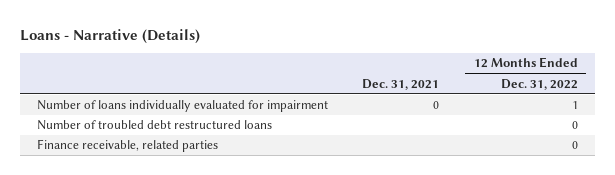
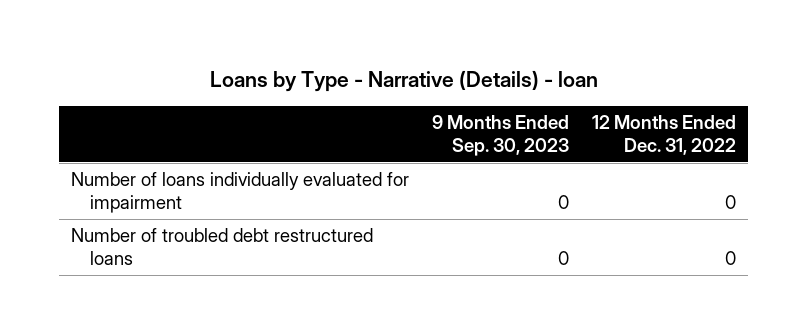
[19,28,200,44] Loans - Narrative (Details) -> [209,70,598,93] Loans by Type - Narrative (Details) - loan
[362,78,440,90] Dec. 31, 2021 -> none
none -> [432,114,570,156] 9 Months Ended Sep. 30, 2023
[571,101,578,110] 1 -> [725,195,737,210] 0
[36,139,218,153] Finance receivable, related parties -> none

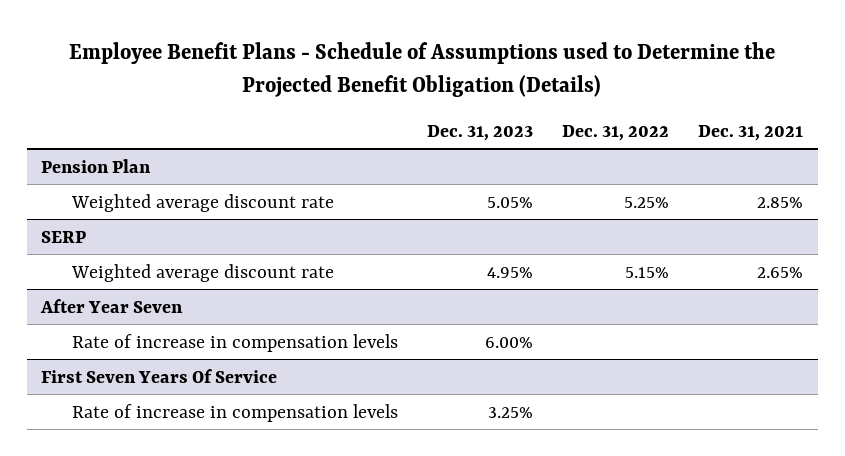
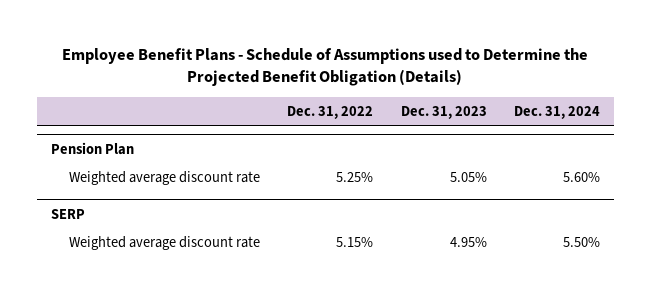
[698,124,804,141] Dec. 31, 2021 -> none
none -> [513,105,600,119] Dec. 31, 2024
[40,298,184,313] After Year Seven -> none
[72,333,399,352] Rate of increase in compensation levels -> none
[41,368,278,383] First Seven Years Of Service -> none
[72,403,399,422] Rate of increase in compensation levels -> none

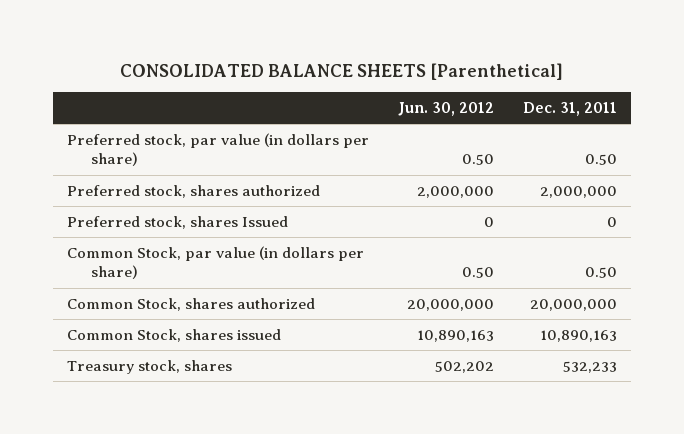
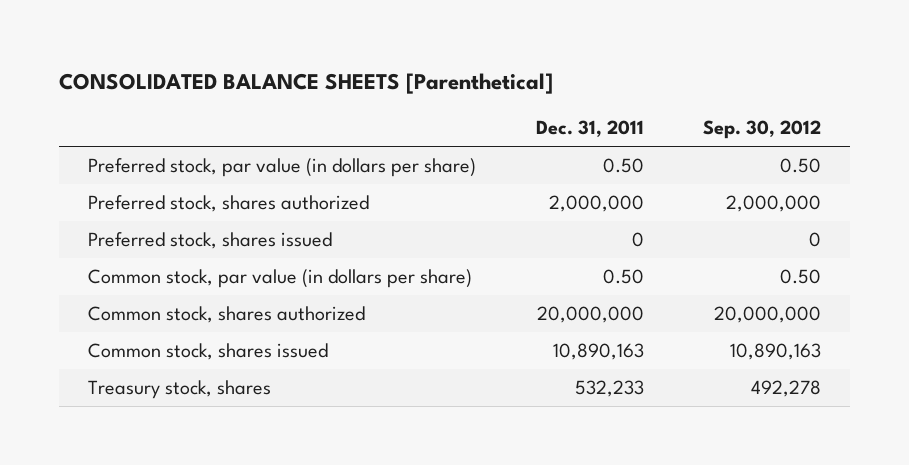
[398,101,495,116] Jun. 30, 2012 -> none
none -> [702,120,821,140] Sep. 30, 2012
[67,215,289,229] Preferred stock, shares Issued -> [88,232,333,250] Preferred stock, shares issued
[67,245,365,280] Common Stock, par value (in dollars per share) -> [88,269,473,289] Common stock, par value (in dollars per share)
[67,297,316,311] Common Stock, shares authorized -> [88,306,366,324] Common stock, shares authorized
[67,328,282,342] Common Stock, shares issued -> [88,343,329,361] Common stock, shares issued

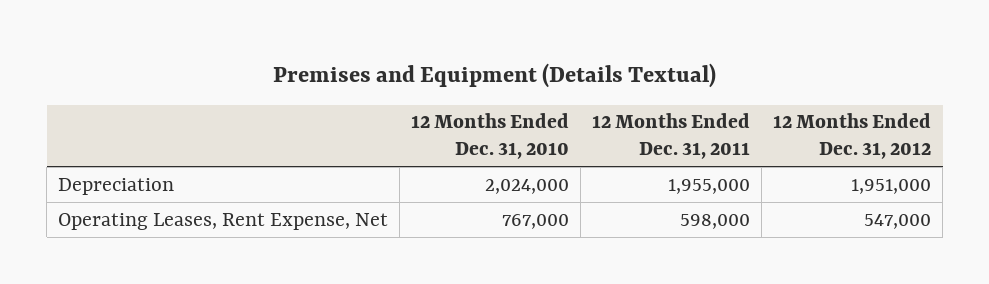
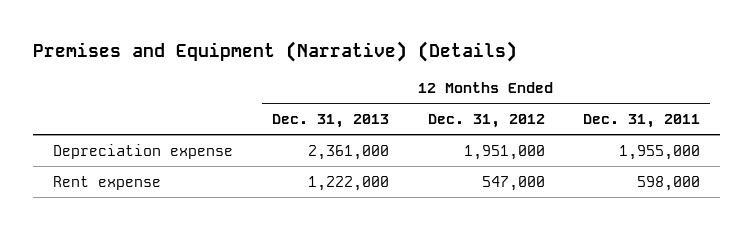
[272,63,716,89] Premises and Equipment (Details Textual) -> [33,40,518,62] Premises and Equipment (Narrative) (Details)
[411,113,570,160] 12 Months Ended Dec. 31, 2010 -> none
none -> [271,113,389,128] Dec. 31, 2013
[58,177,175,195] Depreciation -> [52,143,233,159] Depreciation expense
[58,212,389,230] Operating Leases, Rent Expense, Net -> [52,175,161,190] Rent expense

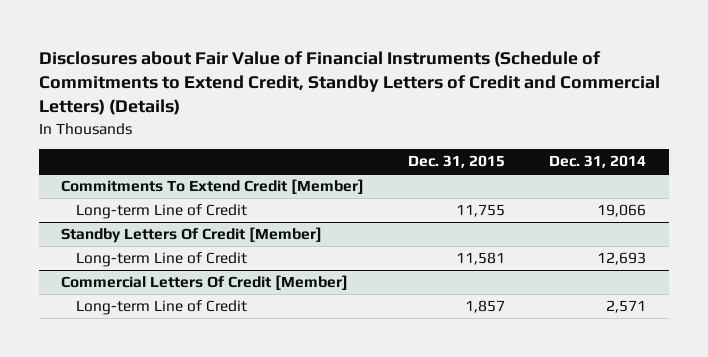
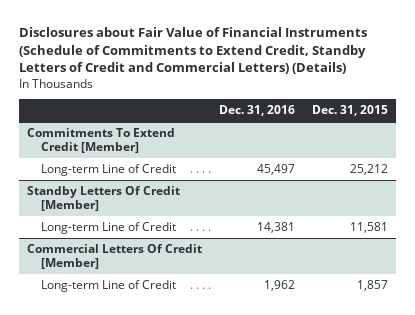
[549,155,647,169] Dec. 31, 2014 -> none
none -> [218,105,295,117] Dec. 31, 2016
[456,204,506,218] 11,755 -> [349,164,388,176] 25,212

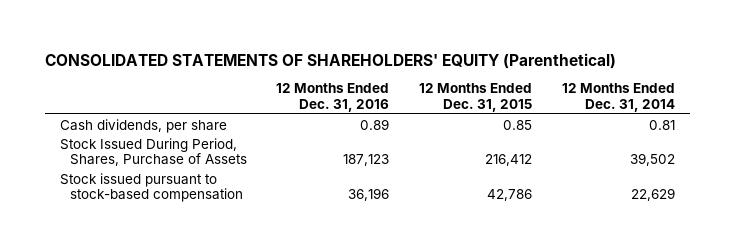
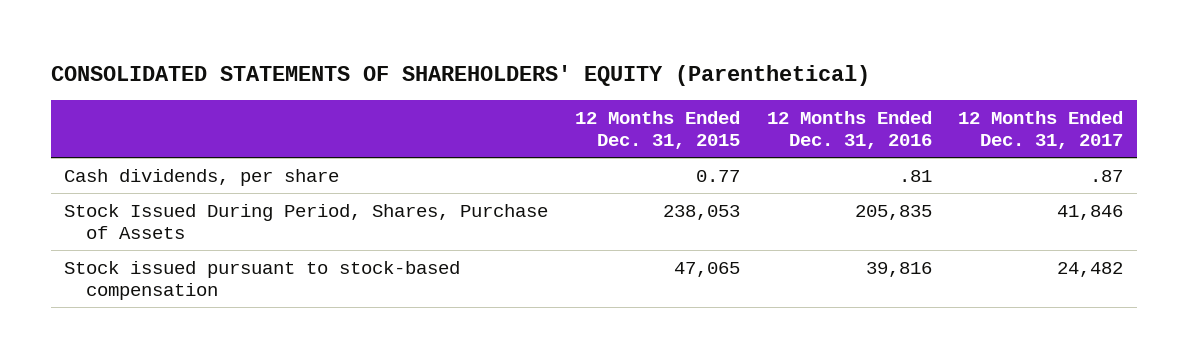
[562,83,676,112] 12 Months Ended Dec. 31, 2014 -> none
none -> [958,110,1124,149] 12 Months Ended Dec. 31, 2017
[360,118,390,130] 0.89 -> [898,169,932,182] .81
[503,119,533,130] 0.85 -> [696,169,741,182] 0.77
[343,153,390,166] 187,123 -> [854,204,932,220] 205,835
[485,153,533,166] 216,412 -> [663,204,741,220] 238,053
[348,187,390,201] 36,196 -> [865,261,932,277] 39,816
[487,188,533,201] 42,786 -> [674,261,741,277] 47,065

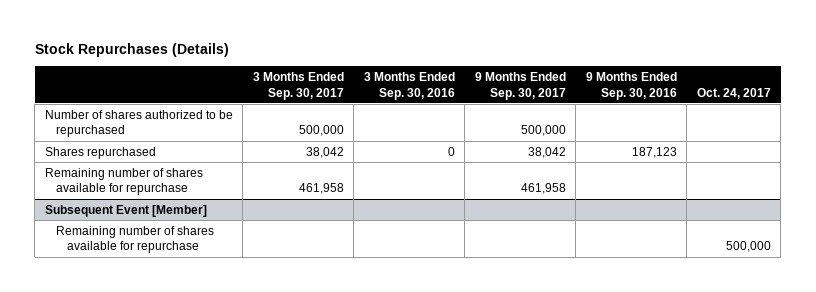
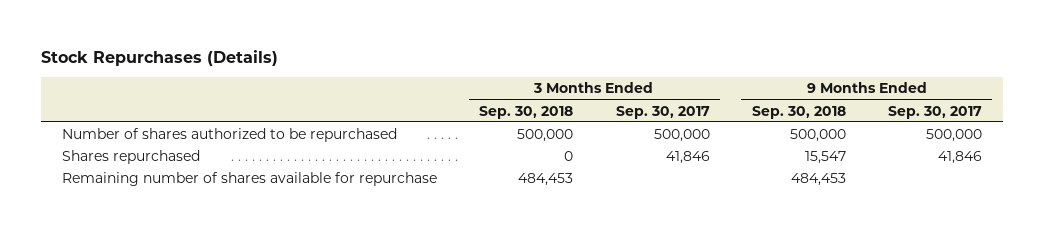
[363,71,455,100] 3 Months Ended Sep. 30, 2016 -> none
[585,71,677,100] 9 Months Ended Sep. 30, 2016 -> none
[696,87,771,99] Oct. 24, 2017 -> none
none -> [479,105,574,119] Sep. 30, 2018
none -> [751,105,846,119] Sep. 30, 2018
[44,167,203,196] Remaining number of shares available for repurchase -> none
[44,204,207,217] Subsequent Event [Member] -> none
[305,146,344,158] 38,042 -> [665,151,710,165] 41,846
[527,146,566,158] 38,042 -> [937,151,982,165] 41,846

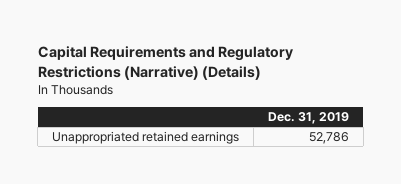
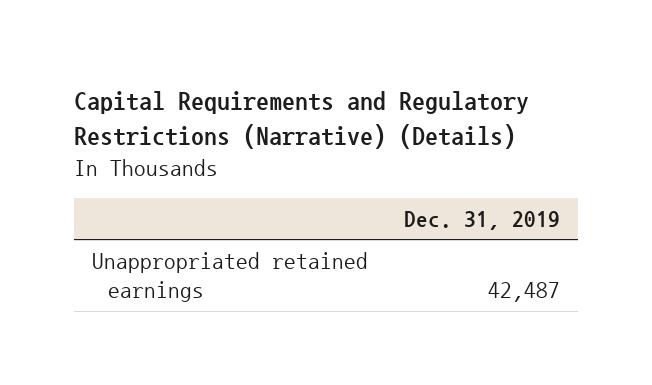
[308,132,349,145] 52,786 -> [487,282,560,303] 42,487

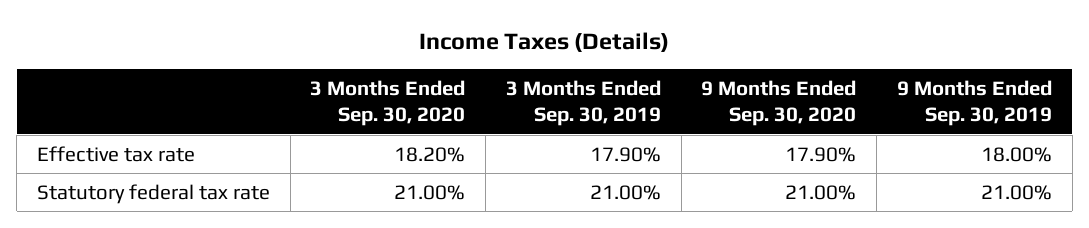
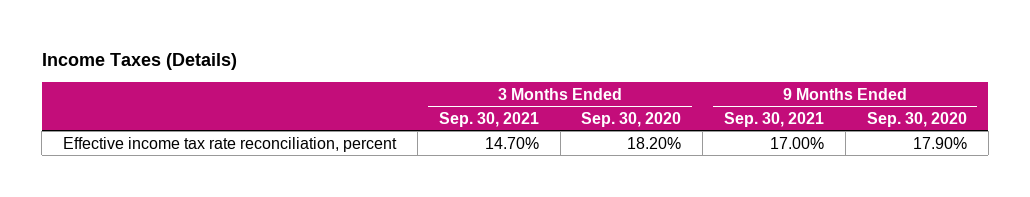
[505,79,661,127] 3 Months Ended Sep. 30, 2019 -> none
[897,79,1053,127] 9 Months Ended Sep. 30, 2019 -> none
none -> [438,111,539,127] Sep. 30, 2021
none -> [724,111,825,127] Sep. 30, 2021
[36,183,270,204] Statutory federal tax rate -> none
[36,145,195,162] Effective tax rate -> [63,136,398,152] Effective income tax rate reconciliation, percent

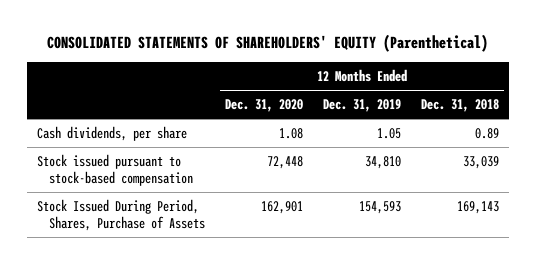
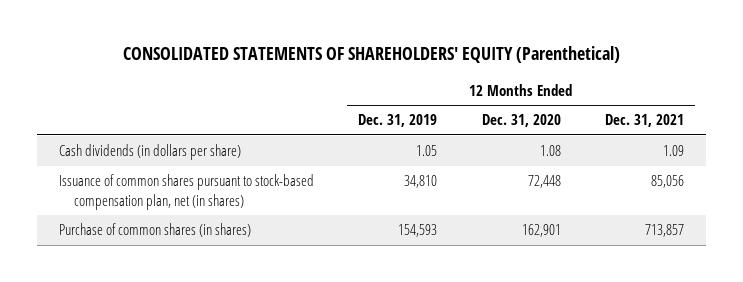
[421,99,500,113] Dec. 31, 2018 -> none
none -> [605,114,685,128] Dec. 31, 2021
[36,125,187,141] Cash dividends, per share -> [58,144,241,161] Cash dividends (in dollars per share)
[36,153,193,186] Stock issued pursuant to stock-based compensation -> [58,174,314,210] Issuance of common shares pursuant to stock-based compensation plan, net (in shares)
[36,198,205,231] Stock Issued During Period, Shares, Purchase of Assets -> [58,223,251,238] Purchase of common shares (in shares)

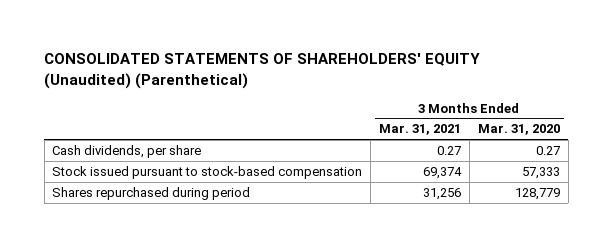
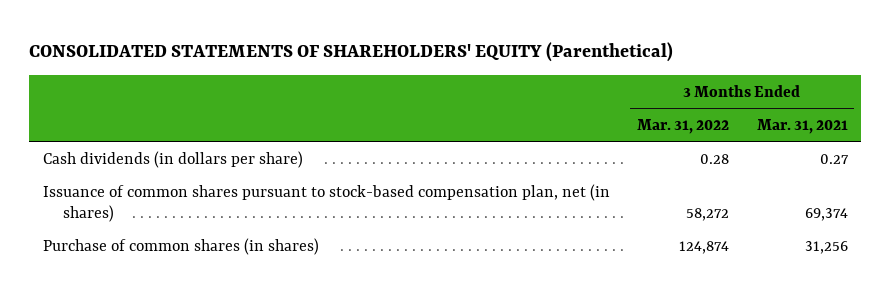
[44,53,481,89] CONSOLIDATED STATEMENTS OF SHAREHOLDERS' EQUITY (Unaudited) (Parenthetical) -> [29,42,674,63] CONSOLIDATED STATEMENTS OF SHAREHOLDERS' EQUITY (Parenthetical)
[477,124,560,136] Mar. 31, 2020 -> none
none -> [637,118,730,134] Mar. 31, 2022
[52,144,202,158] Cash dividends, per share -> [42,150,303,168] Cash dividends (in dollars per share)
[52,165,363,179] Stock issued pursuant to stock-based compensation -> [42,183,610,222] Issuance of common shares pursuant to stock-based compensation plan, net (in shares)
[52,186,251,200] Shares repurchased during period -> [42,237,319,255] Purchase of common shares (in shares)

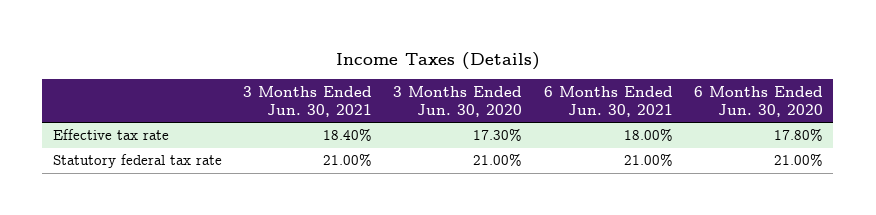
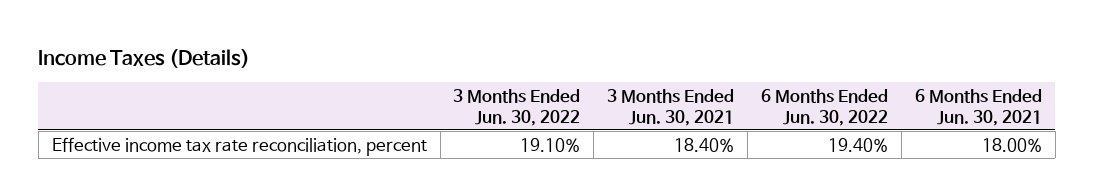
[393,85,523,118] 3 Months Ended Jun. 30, 2020 -> none
[693,85,823,118] 6 Months Ended Jun. 30, 2020 -> none
none -> [453,88,581,126] 3 Months Ended Jun. 30, 2022
none -> [761,88,889,126] 6 Months Ended Jun. 30, 2022
[52,154,222,169] Statutory federal tax rate -> none
[52,129,169,141] Effective tax rate -> [51,136,427,156] Effective income tax rate reconciliation, percent

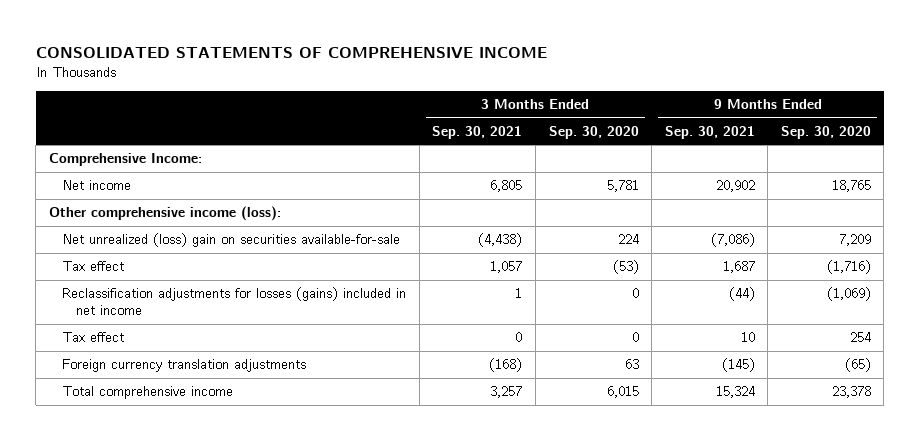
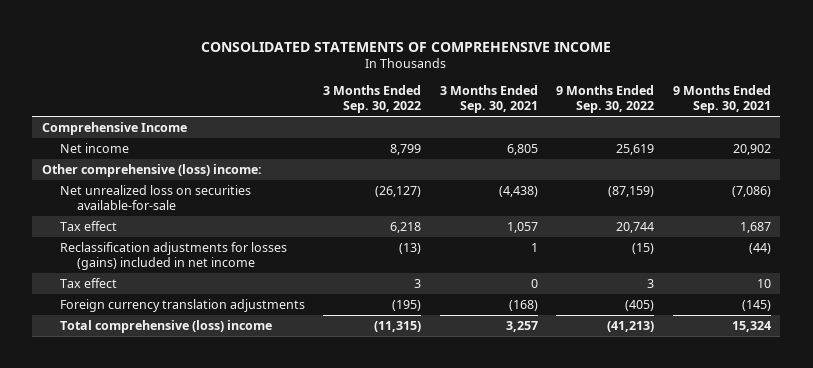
[548,125,639,139] Sep. 30, 2020 -> none
[780,125,871,139] Sep. 30, 2020 -> none
none -> [323,85,422,114] 3 Months Ended Sep. 30, 2022
none -> [556,85,655,114] 9 Months Ended Sep. 30, 2022
[48,153,202,167] Comprehensive Income: -> [41,121,187,135] Comprehensive Income
[48,206,281,222] Other comprehensive income (loss): -> [41,163,262,177] Other comprehensive (loss) income:
[62,233,401,248] Net unrealized (loss) gain on securities available-for-sale -> [59,184,251,210] Net unrealized loss on securities available-for-sale
[62,386,234,400] Total comprehensive income -> [59,319,272,333] Total comprehensive (loss) income

